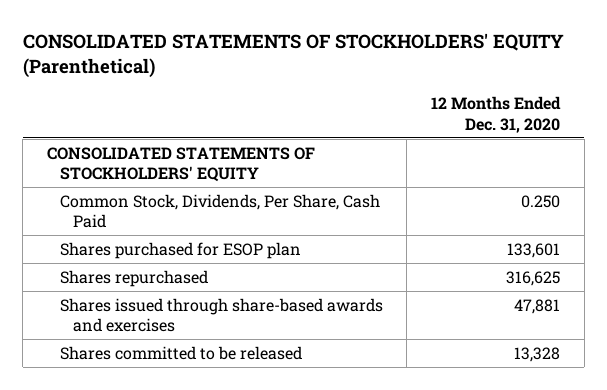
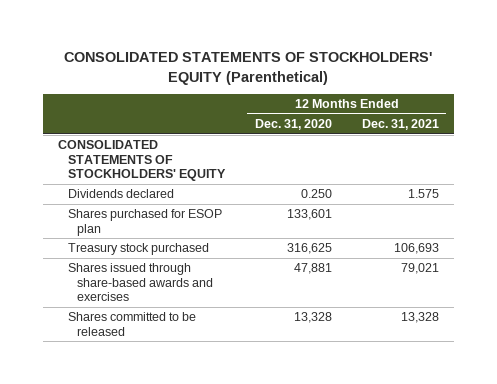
none -> [361,118,439,130] Dec. 31, 2021
[59,193,380,229] Common Stock, Dividends, Per Share, Cash Paid -> none
none -> [67,189,174,199] Dividends declared
[59,269,208,287] Shares repurchased -> [67,243,209,256] Treasury stock purchased

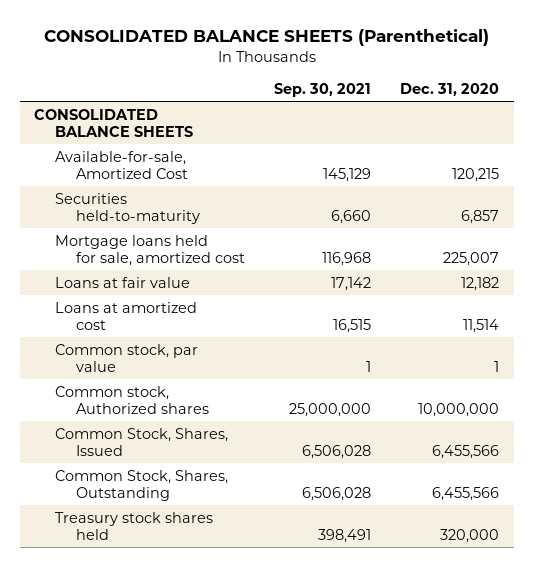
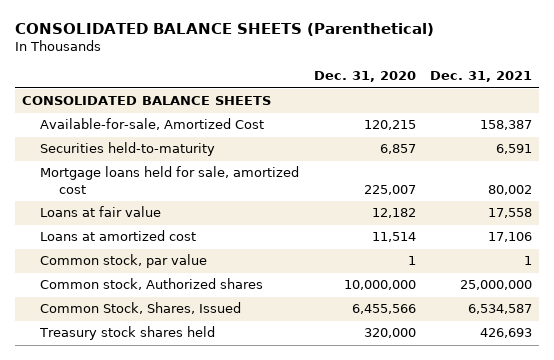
[274,83,372,98] Sep. 30, 2021 -> none
none -> [430,71,533,83] Dec. 31, 2021
[55,469,229,501] Common Stock, Shares, Outstanding -> none

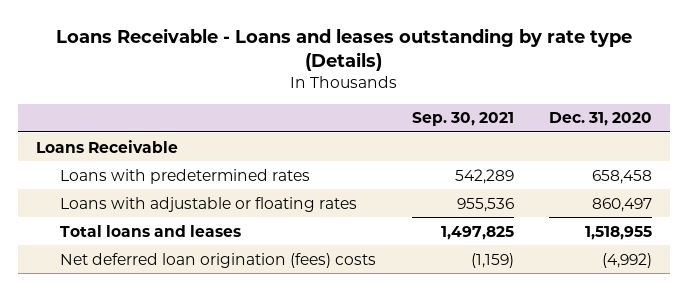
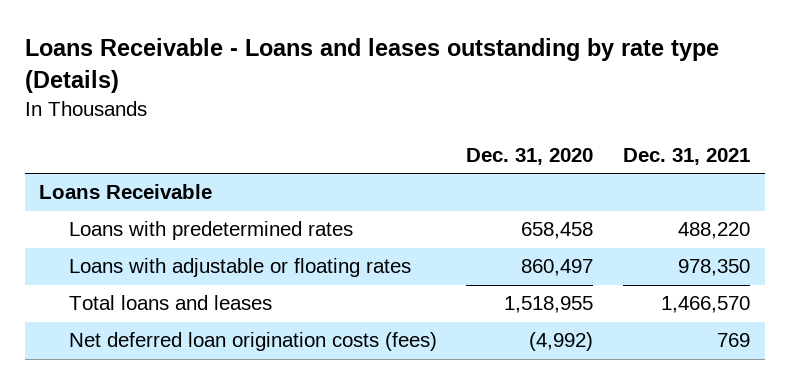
[411,112,514,127] Sep. 30, 2021 -> none
none -> [622,147,750,165] Dec. 31, 2021
[59,252,376,268] Net deferred loan origination (fees) costs -> [68,332,437,352] Net deferred loan origination costs (fees)

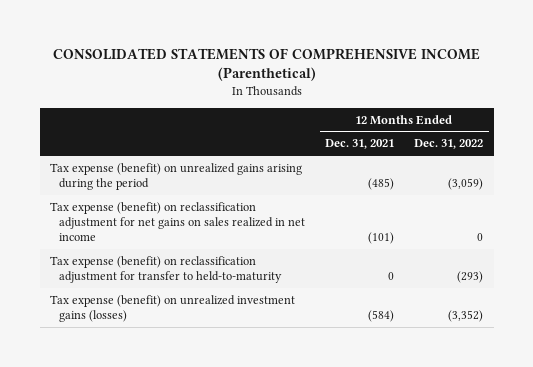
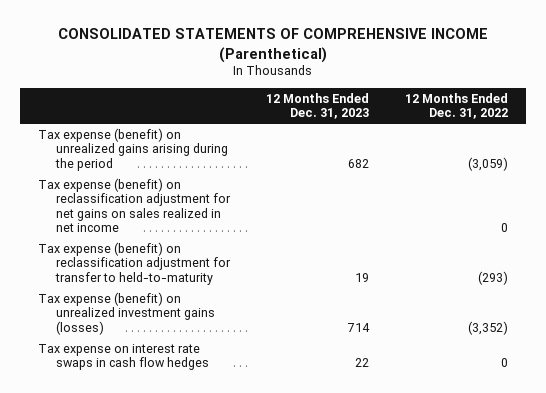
[325,139,395,150] Dec. 31, 2021 -> none
none -> [265,92,369,119] 12 Months Ended Dec. 31, 2023
none -> [38,343,209,371] Tax expense on interest rate swaps in cash flow hedges

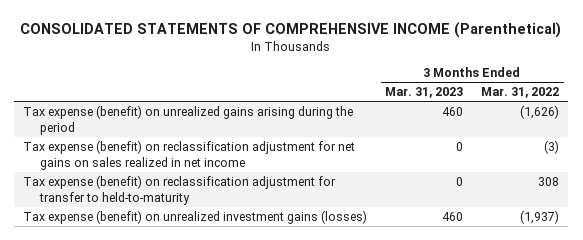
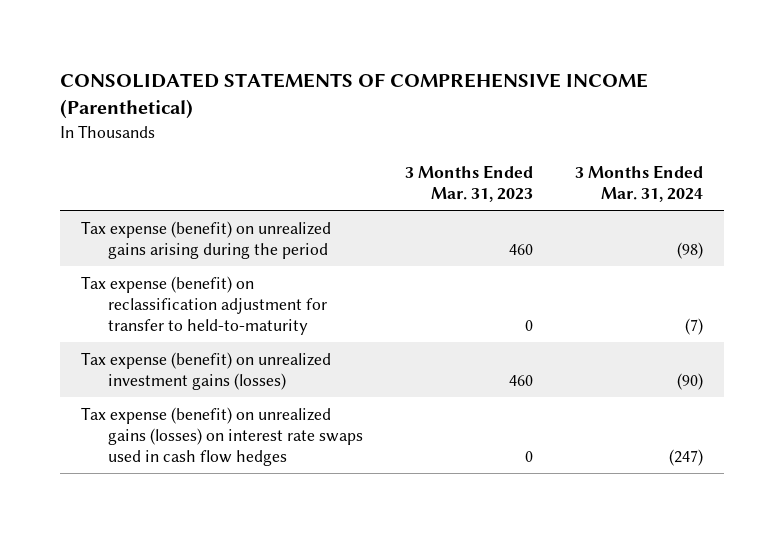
[481,87,560,99] Mar. 31, 2022 -> none
none -> [574,164,703,202] 3 Months Ended Mar. 31, 2024
[23,140,356,170] Tax expense (benefit) on reclassification adjustment for net gains on sales realized in net income -> none
none -> [80,406,363,466] Tax expense (benefit) on unrealized gains (losses) on interest rate swaps used in cash flow hedges

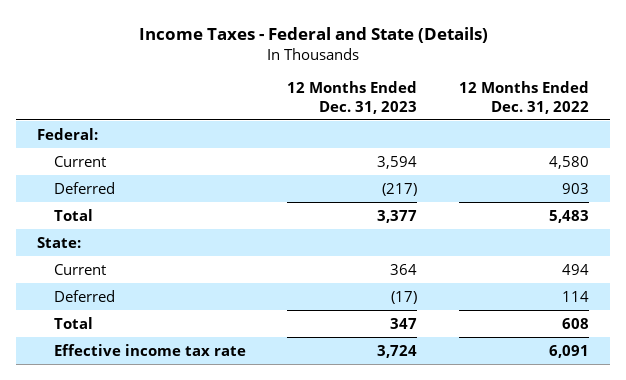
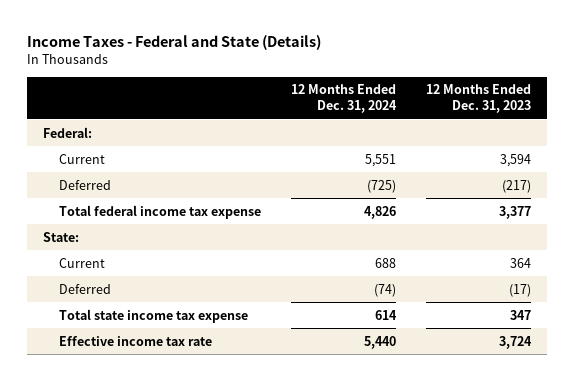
[458,81,589,114] 12 Months Ended Dec. 31, 2022 -> none
none -> [291,84,398,114] 12 Months Ended Dec. 31, 2024
[54,208,94,221] Total -> [58,204,261,219] Total federal income tax expense
[54,316,94,329] Total -> [58,308,248,323] Total state income tax expense

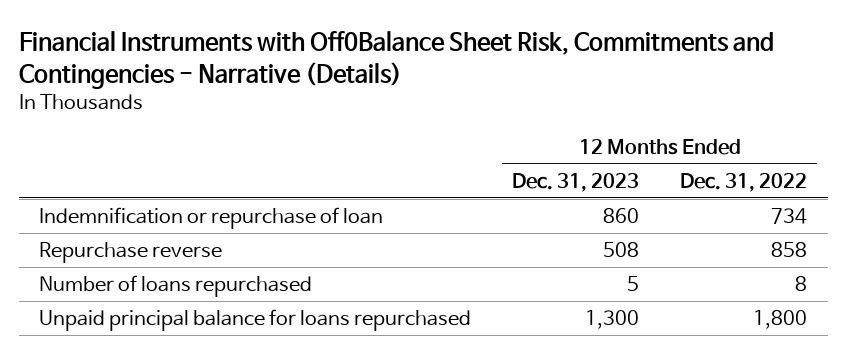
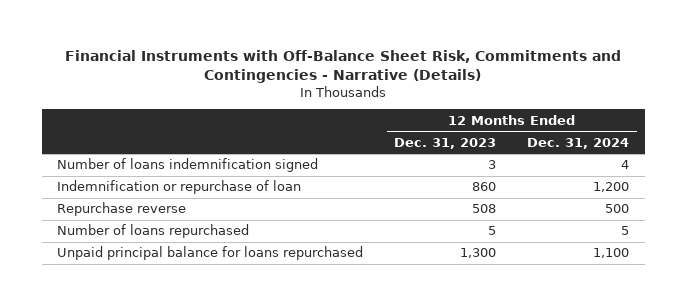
[18,31,774,89] Financial Instruments with Off0Balance Sheet Risk, Commitments and Contingencies - Narrative (Details) -> [65,50,622,84] Financial Instruments with Off-Balance Sheet Risk, Commitments and Contingencies - Narrative (Details)
[680,173,808,193] Dec. 31, 2022 -> none
none -> [527,137,630,149] Dec. 31, 2024
none -> [57,158,319,173] Number of loans indemnification signed

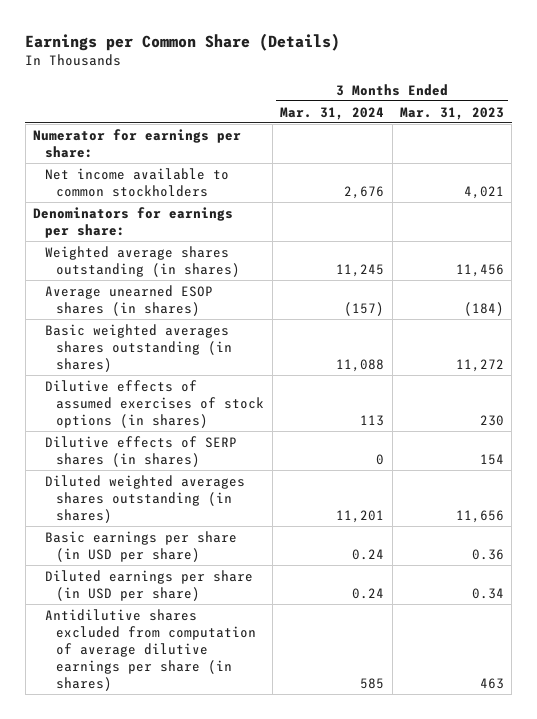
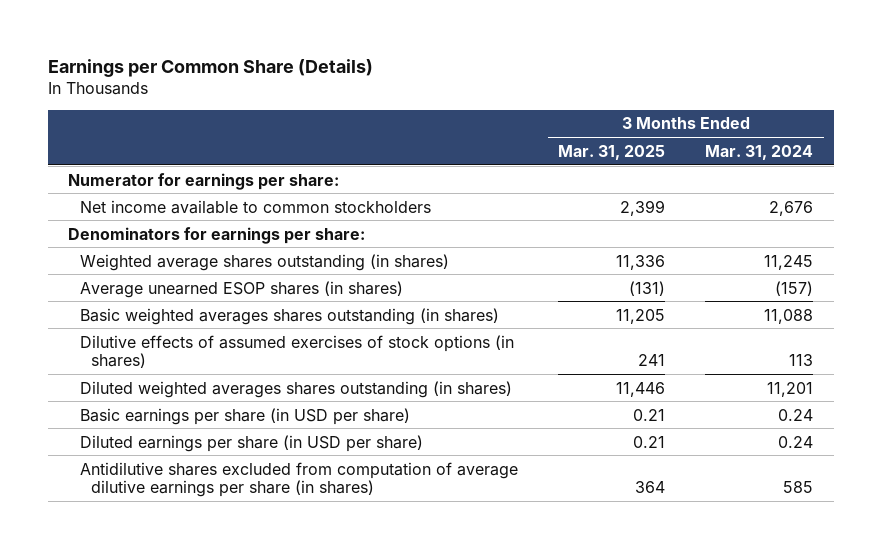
[400,106,505,120] Mar. 31, 2023 -> none
none -> [558,144,666,160] Mar. 31, 2025
[44,435,237,467] Dilutive effects of SERP shares (in shares) -> none

